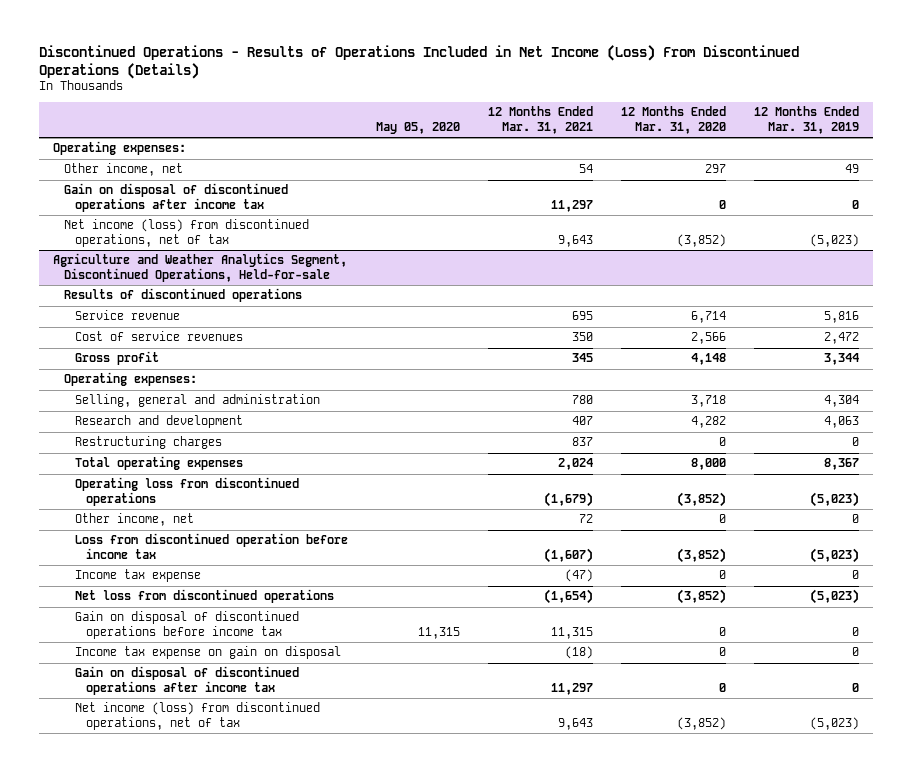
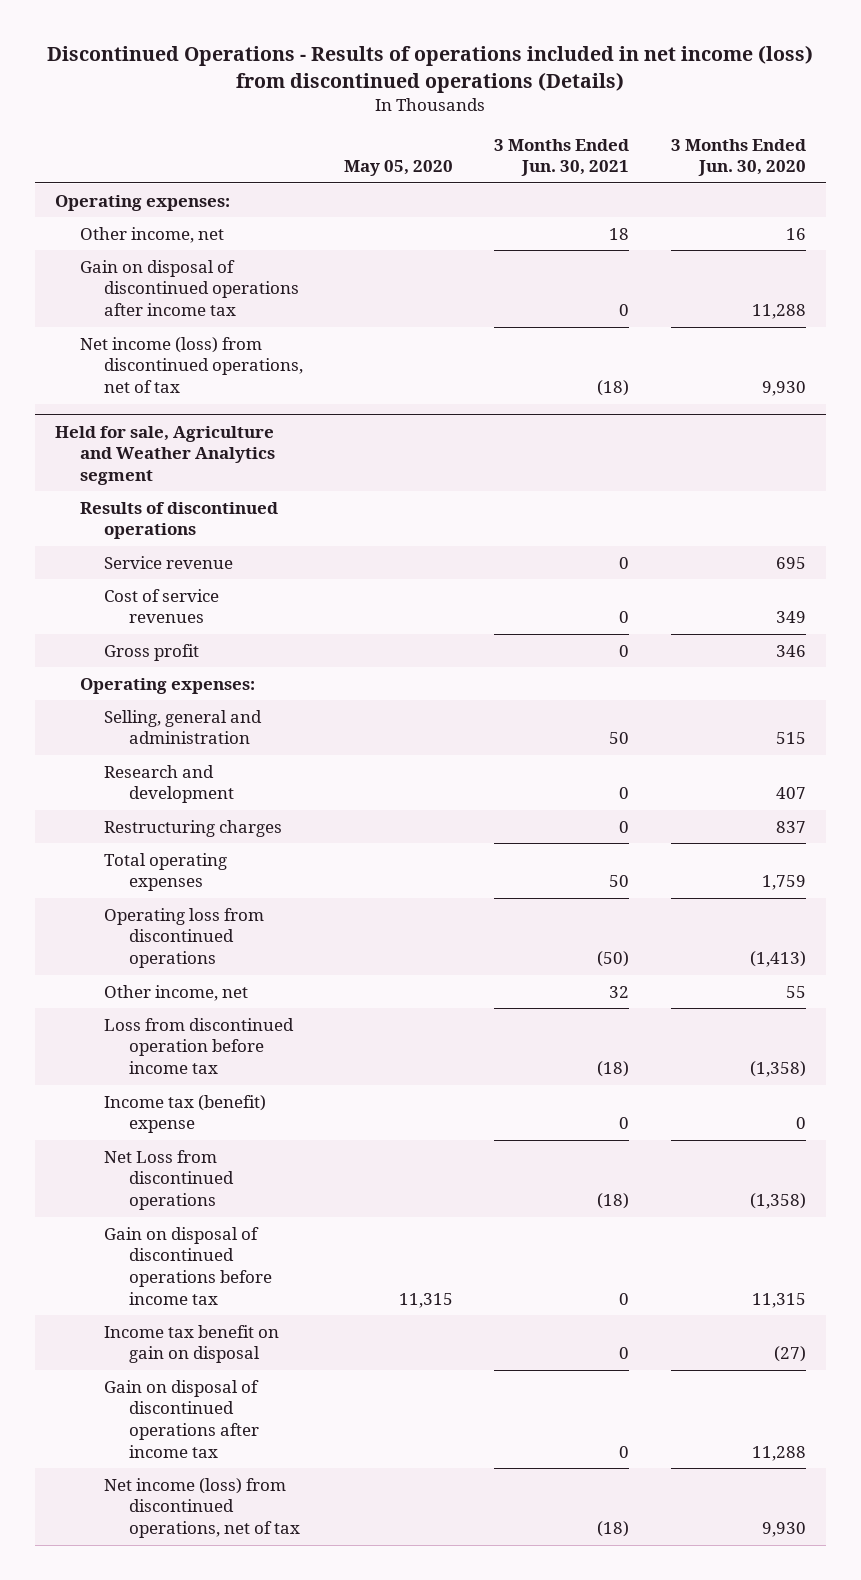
[38,44,799,79] Discontinued Operations - Results of Operations Included in Net Income (Loss) From Discontinued Operations (Details) -> [47,45,814,93] Discontinued Operations - Results of operations included in net income (loss) from discontinued operations (Details)
[487,106,593,134] 12 Months Ended Mar. 31, 2021 -> none
[620,106,726,134] 12 Months Ended Mar. 31, 2020 -> none
[753,106,859,134] 12 Months Ended Mar. 31, 2019 -> none
none -> [494,138,630,177] 3 Months Ended Jun. 30, 2021
none -> [670,138,806,177] 3 Months Ended Jun. 30, 2020
[52,253,347,282] Agriculture and Weather Analytics Segment, Discontinued Operations, Held-for-sale -> [55,425,275,485] Held for sale, Agriculture and Weather Analytics segment
[75,569,202,583] Income tax expense -> [104,1094,267,1134] Income tax (benefit) expense
[75,589,335,604] Net loss from discontinued operations -> [104,1149,234,1211] Net Loss from discontinued operations
[75,646,342,660] Income tax expense on gain on disposal -> [104,1324,280,1364] Income tax benefit on gain on disposal

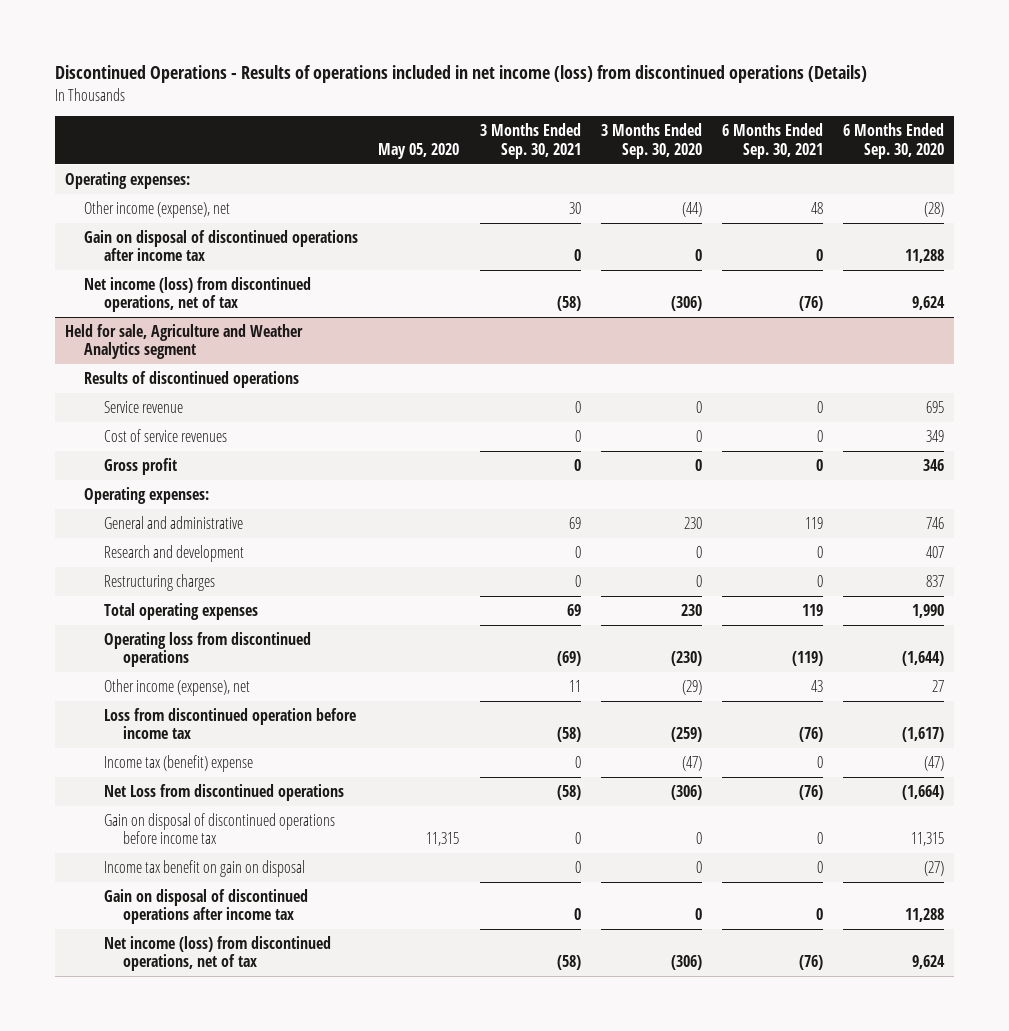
[494,138,630,177] 3 Months Ended Jun. 30, 2021 -> none
[670,138,806,177] 3 Months Ended Jun. 30, 2020 -> none
none -> [479,123,581,159] 3 Months Ended Sep. 30, 2021
none -> [600,123,702,159] 3 Months Ended Sep. 30, 2020
none -> [721,123,823,159] 6 Months Ended Sep. 30, 2021
none -> [843,123,945,159] 6 Months Ended Sep. 30, 2020
[79,226,224,243] Other income, net -> [84,200,231,218] Other income (expense), net
[104,709,263,745] Selling, general and administration -> none
none -> [103,515,243,529] General and administrative
[104,984,249,1001] Other income, net -> [103,678,250,696] Other income (expense), net

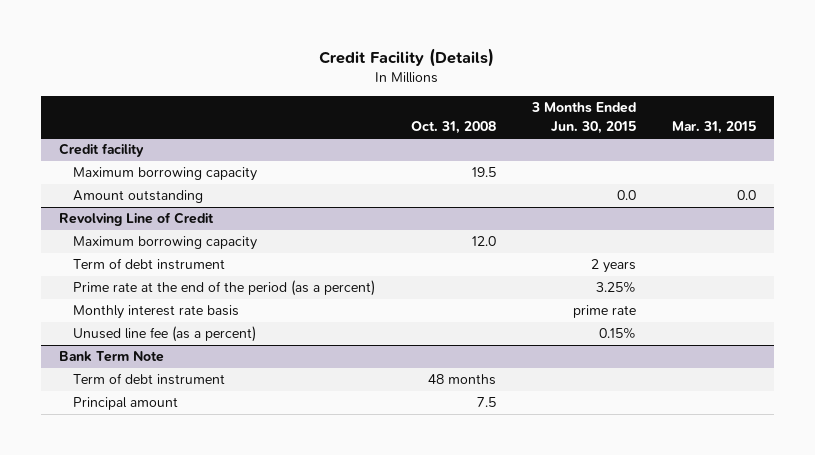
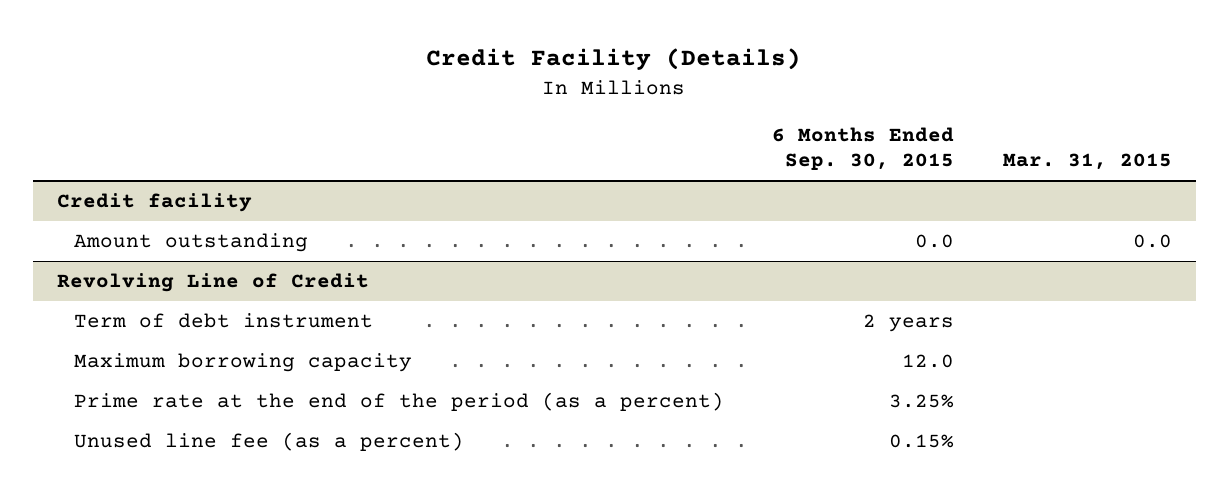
[411,120,497,134] Oct. 31, 2008 -> none
[530,102,636,134] 3 Months Ended Jun. 30, 2015 -> none
none -> [772,127,955,171] 6 Months Ended Sep. 30, 2015
[73,167,258,182] Maximum borrowing capacity -> none
[73,236,258,251] Maximum borrowing capacity -> [74,353,413,373] Maximum borrowing capacity
[73,305,240,320] Monthly interest rate basis -> none
[58,351,164,363] Bank Term Note -> none
[73,373,226,386] Term of debt instrument -> none
[73,397,179,411] Principal amount -> none

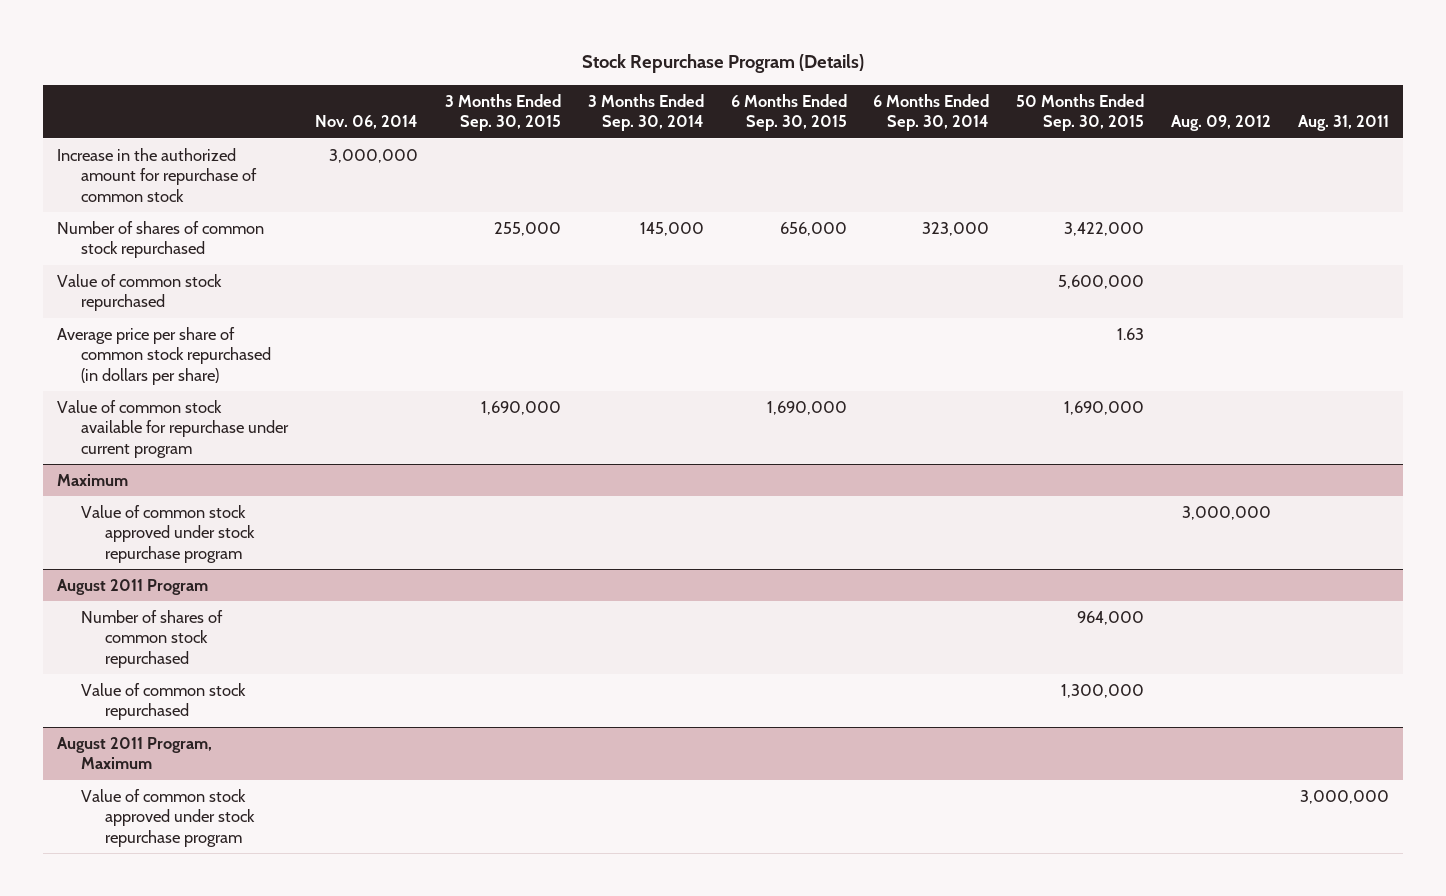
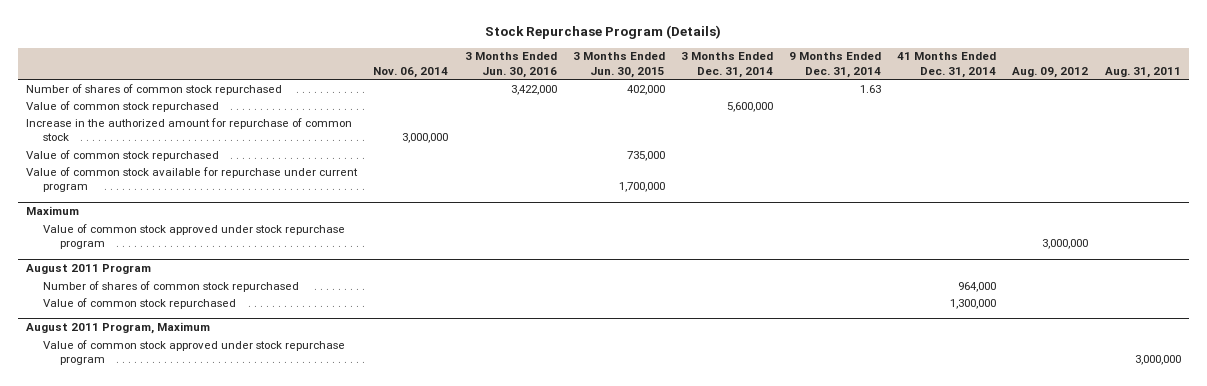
[444,93,561,132] 3 Months Ended Sep. 30, 2015 -> none
[587,93,704,132] 3 Months Ended Sep. 30, 2014 -> none
[730,93,847,132] 6 Months Ended Sep. 30, 2015 -> none
[873,93,990,132] 6 Months Ended Sep. 30, 2014 -> none
[1016,93,1145,132] 50 Months Ended Sep. 30, 2015 -> none
none -> [464,52,557,78] 3 Months Ended Jun. 30, 2016
none -> [572,52,665,78] 3 Months Ended Jun. 30, 2015
none -> [680,52,773,78] 3 Months Ended Dec. 31, 2014
none -> [789,52,882,78] 9 Months Ended Dec. 31, 2014
none -> [897,52,997,78] 41 Months Ended Dec. 31, 2014
[56,326,272,386] Average price per share of common stock repurchased (in dollars per share) -> none
[56,147,258,203] Increase in the authorized amount for repurchase of common stock -> [26,117,353,142] Increase in the authorized amount for repurchase of common stock
none -> [26,149,220,161] Value of common stock repurchased

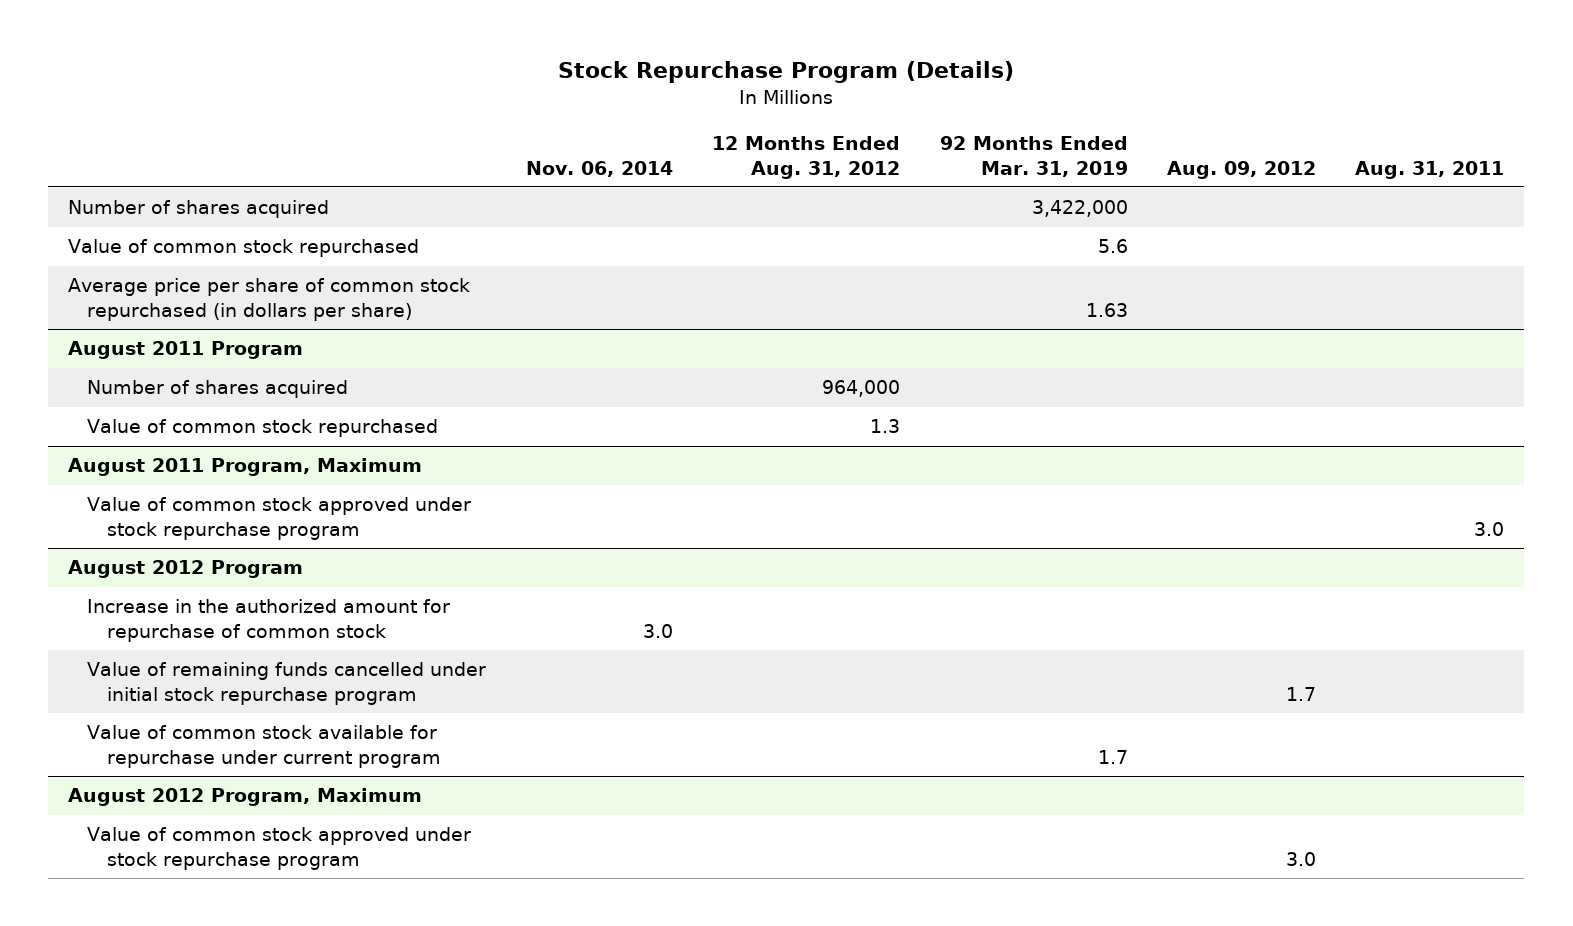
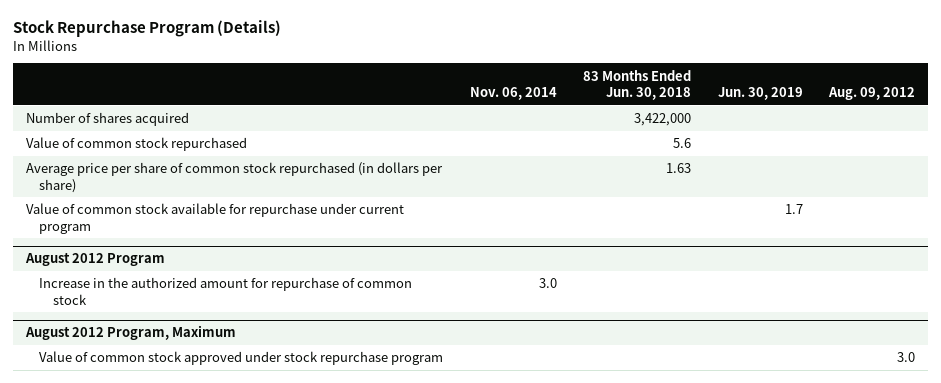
[712,135,901,179] 12 Months Ended Aug. 31, 2012 -> none
[939,135,1128,177] 92 Months Ended Mar. 31, 2019 -> none
[1355,160,1505,179] Aug. 31, 2011 -> none
none -> [583,69,692,101] 83 Months Ended Jun. 30, 2018
none -> [717,87,803,101] Jun. 30, 2019
[68,341,304,360] August 2011 Program -> none
[87,380,349,399] Number of shares acquired -> none
[87,419,439,438] Value of common stock repurchased -> none
[68,458,423,477] August 2011 Program, Maximum -> none
[87,497,472,541] Value of common stock approved under stock repurchase program -> none
none -> [26,203,405,234] Value of common stock available for repurchase under current program
[87,662,487,706] Value of remaining funds cancelled under initial stock repurchase program -> none
[87,725,441,769] Value of common stock available for repurchase under current program -> none

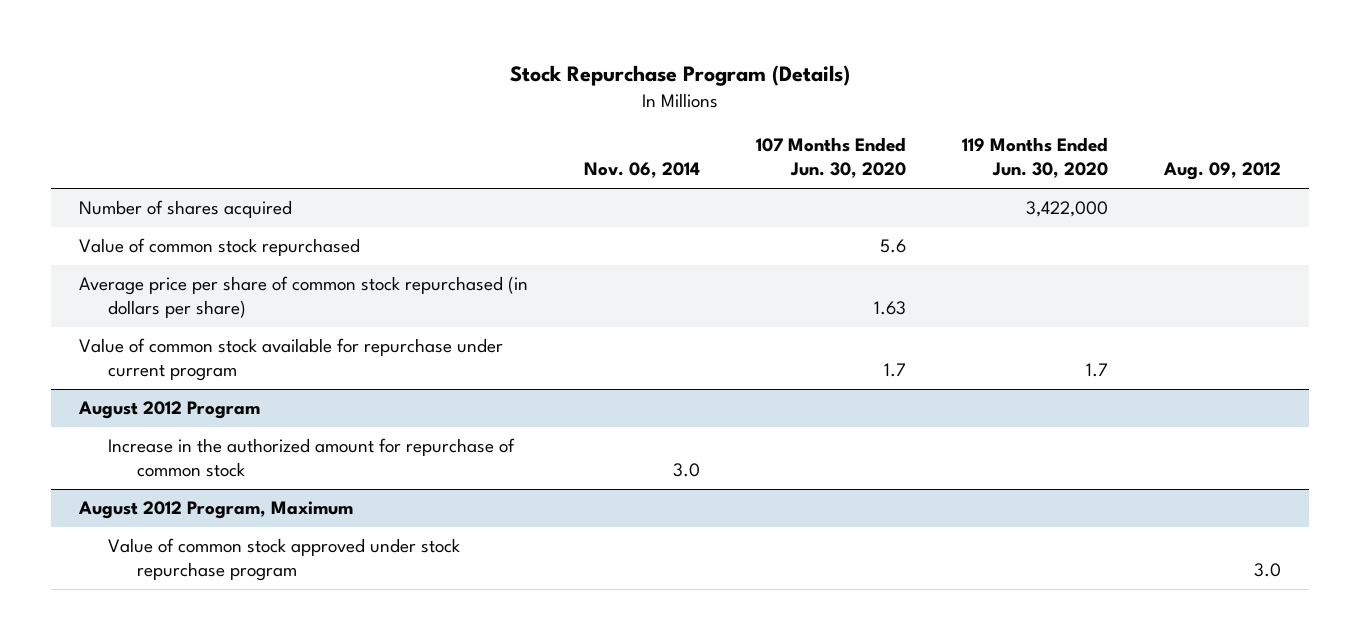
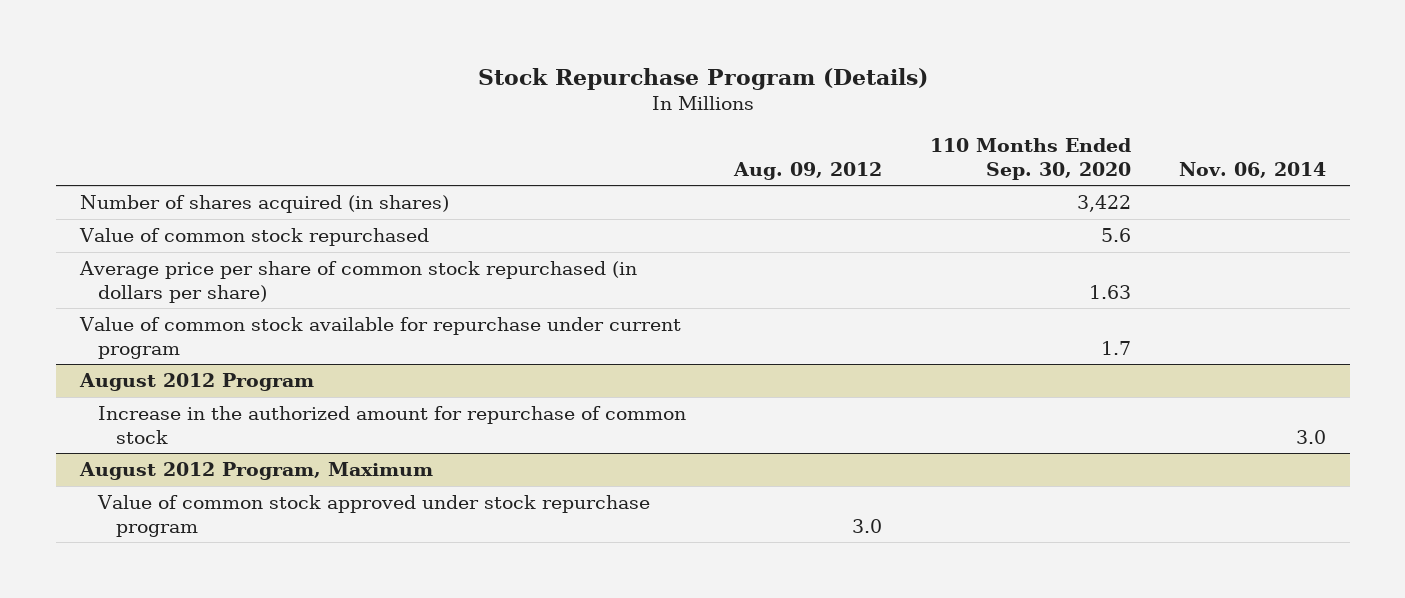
[756,137,907,179] 107 Months Ended Jun. 30, 2020 -> none
[962,137,1109,179] 119 Months Ended Jun. 30, 2020 -> none
none -> [929,138,1131,180] 110 Months Ended Sep. 30, 2020
[79,200,293,219] Number of shares acquired -> [79,195,449,214] Number of shares acquired (in shares)

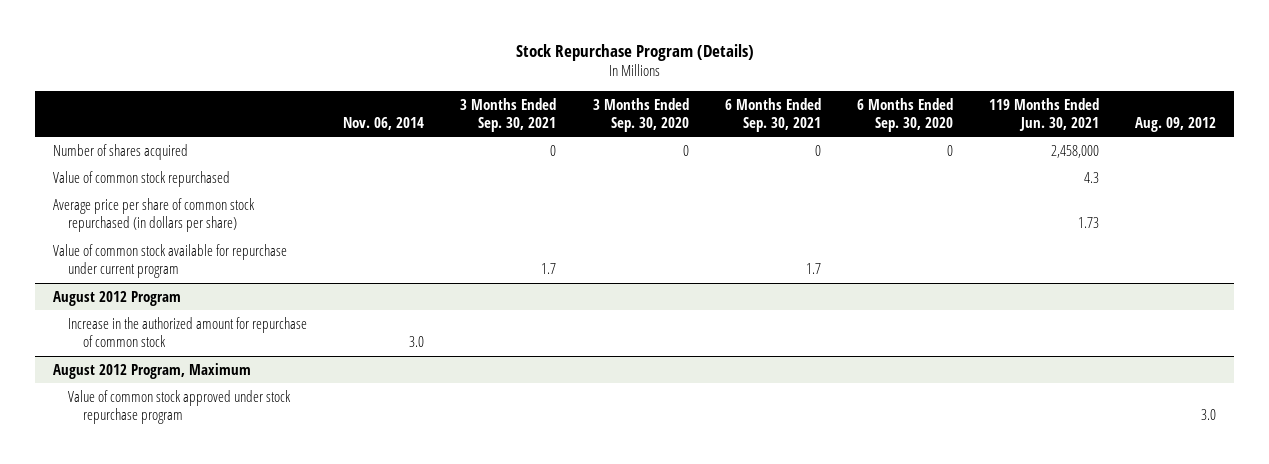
[929,138,1131,180] 110 Months Ended Sep. 30, 2020 -> none
none -> [460,97,557,132] 3 Months Ended Sep. 30, 2021
none -> [592,97,689,132] 3 Months Ended Sep. 30, 2020
none -> [724,97,821,132] 6 Months Ended Sep. 30, 2021
none -> [856,97,953,132] 6 Months Ended Sep. 30, 2020
none -> [989,97,1100,131] 119 Months Ended Jun. 30, 2021
[79,195,449,214] Number of shares acquired (in shares) -> [52,143,188,160] Number of shares acquired

